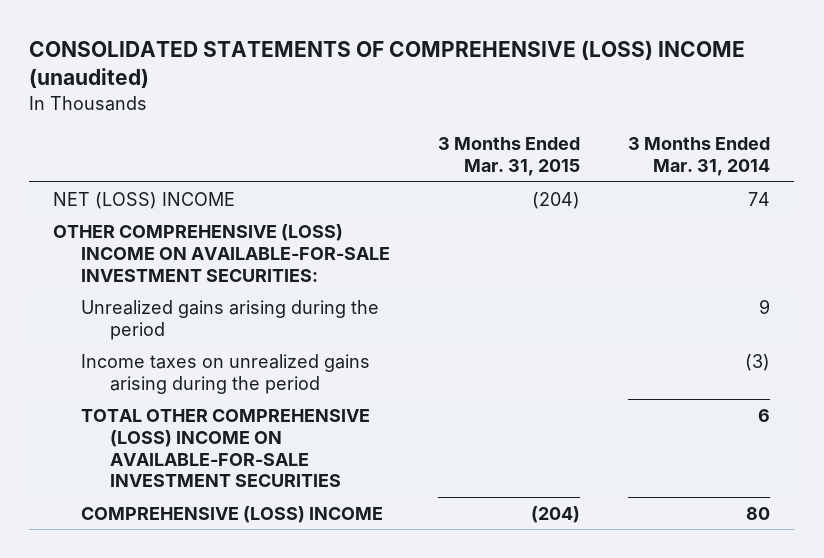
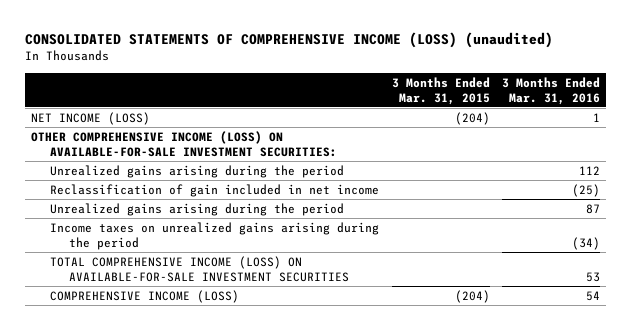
[29,40,746,89] CONSOLIDATED STATEMENTS OF COMPREHENSIVE (LOSS) INCOME (unaudited) -> [25,31,554,48] CONSOLIDATED STATEMENTS OF COMPREHENSIVE INCOME (LOSS) (unaudited)
[628,137,771,177] 3 Months Ended Mar. 31, 2014 -> none
none -> [502,76,601,105] 3 Months Ended Mar. 31, 2016
[53,191,236,209] NET (LOSS) INCOME -> [31,111,151,125] NET INCOME (LOSS)
[53,223,391,282] OTHER COMPREHENSIVE (LOSS) INCOME ON AVAILABLE-FOR-SALE INVESTMENT SECURITIES: -> [31,130,338,157] OTHER COMPREHENSIVE INCOME (LOSS) ON AVAILABLE-FOR-SALE INVESTMENT SECURITIES:
none -> [50,183,380,197] Reclassification of gain included in net income
none -> [50,202,345,216] Unrealized gains arising during the period
[81,408,371,488] TOTAL OTHER COMPREHENSIVE (LOSS) INCOME ON AVAILABLE-FOR-SALE INVESTMENT SECURITIES -> [50,255,350,282] TOTAL COMPREHENSIVE INCOME (LOSS) ON AVAILABLE-FOR-SALE INVESTMENT SECURITIES
[81,505,384,523] COMPREHENSIVE (LOSS) INCOME -> [50,289,240,303] COMPREHENSIVE INCOME (LOSS)

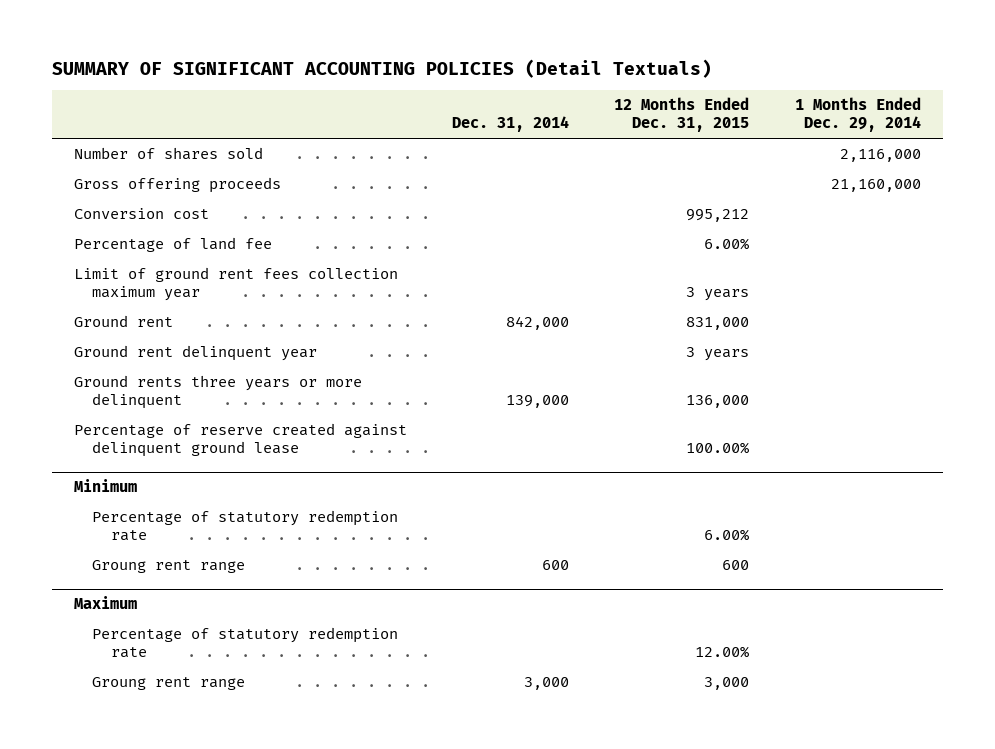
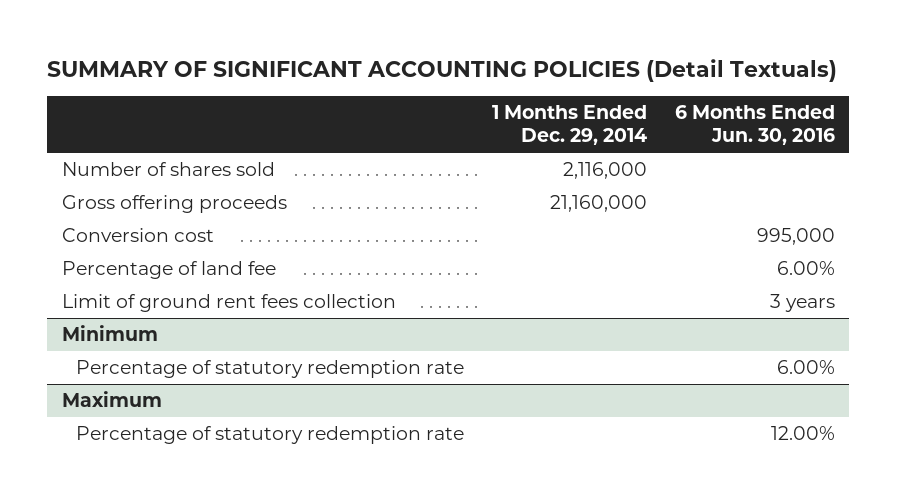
[452,116,570,133] Dec. 31, 2014 -> none
[614,97,750,133] 12 Months Ended Dec. 31, 2015 -> none
none -> [675,105,836,146] 6 Months Ended Jun. 30, 2016
[74,315,174,328] Ground rent -> none
[74,345,318,362] Ground rent delinquent year -> none
[74,375,363,410] Ground rents three years or more delinquent -> none
[74,423,408,458] Percentage of reserve created against delinquent ground lease -> none
[74,267,399,302] Limit of ground rent fees collection maximum year -> [61,294,396,313] Limit of ground rent fees collection
[92,560,246,574] Groung rent range -> none
[92,677,246,691] Groung rent range -> none

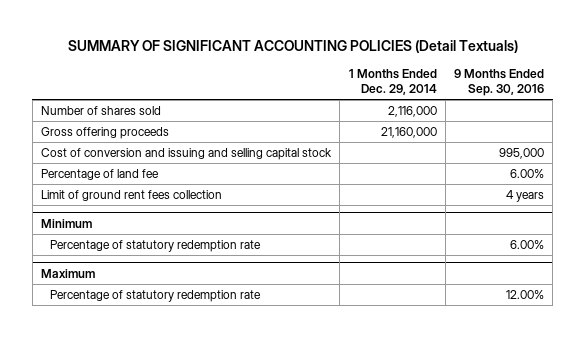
[675,105,836,146] 6 Months Ended Jun. 30, 2016 -> none
none -> [454,68,545,97] 9 Months Ended Sep. 30, 2016
[61,228,214,243] Conversion cost -> [40,147,332,160] Cost of conversion and issuing and selling capital stock

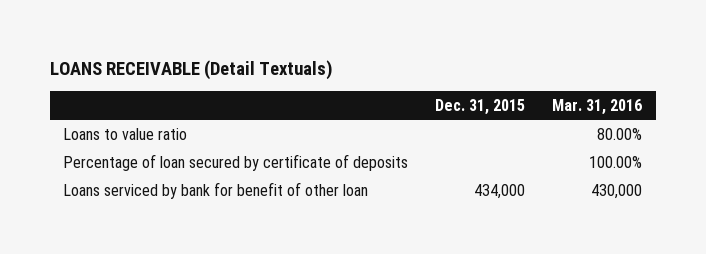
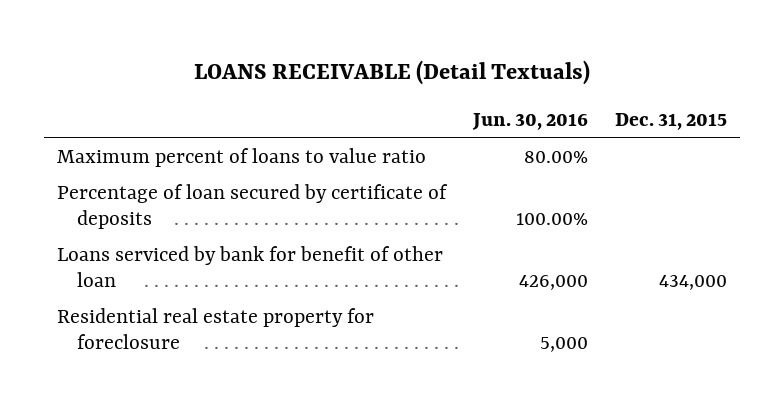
[552,98,643,115] Mar. 31, 2016 -> none
none -> [471,112,588,130] Jun. 30, 2016
[63,127,188,140] Loans to value ratio -> [57,147,427,167] Maximum percent of loans to value ratio
none -> [57,307,375,349] Residential real estate property for foreclosure

